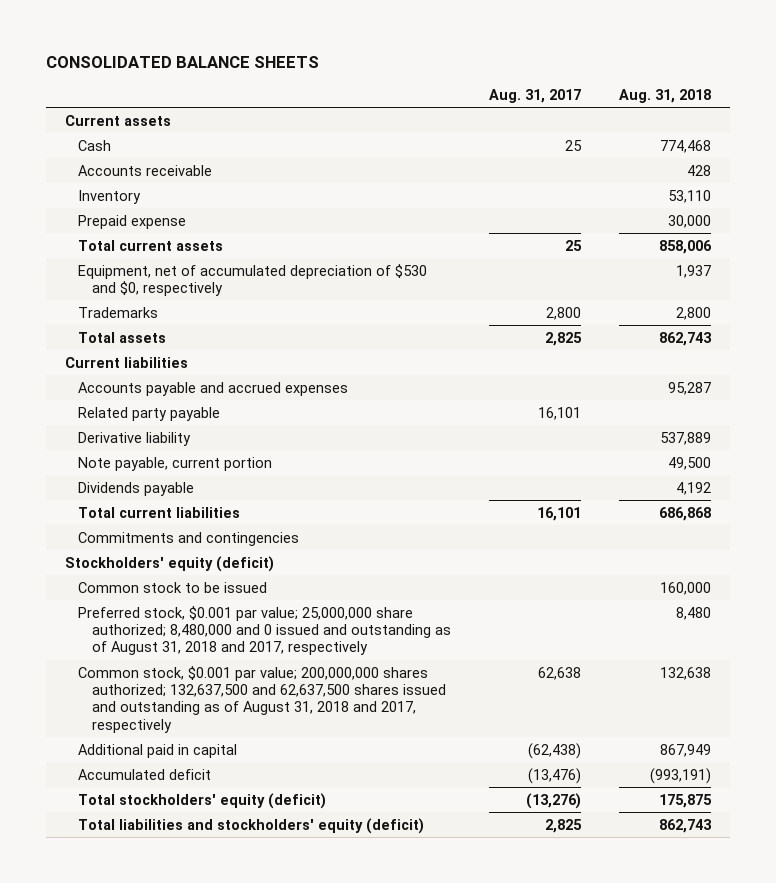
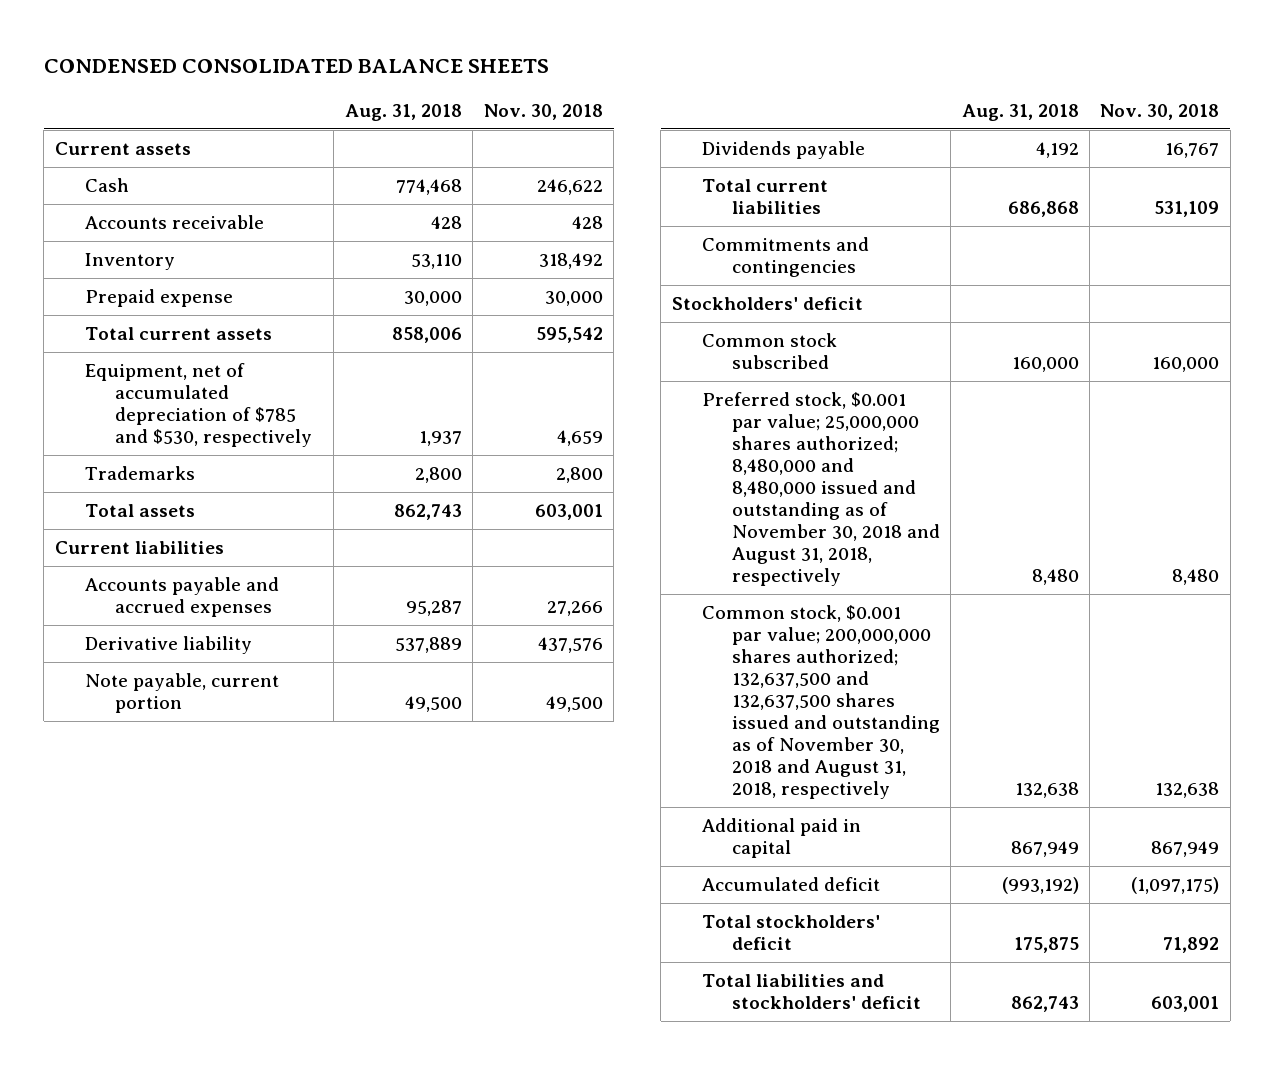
[45,55,319,68] CONSOLIDATED BALANCE SHEETS -> [43,59,549,74] CONDENSED CONSOLIDATED BALANCE SHEETS
[488,88,581,103] Aug. 31, 2017 -> none
none -> [483,103,603,120] Nov. 30, 2018
[78,263,428,296] Equipment, net of accumulated depreciation of $530 and $0, respectively -> [84,362,312,448] Equipment, net of accumulated depreciation of $785 and $530, respectively
[78,406,221,421] Related party payable -> none
[64,555,274,572] Stockholders' equity (deficit) -> [671,296,863,310] Stockholders' deficit
[78,581,268,593] Common stock to be issued -> [701,332,837,369] Common stock subscribed
[78,605,451,656] Preferred stock, $0.001 par value; 25,000,000 share authorized; 8,480,000 and 0 issued and outstanding as of August 31, 2018 and 2017, respectively -> [701,391,940,587] Preferred stock, $0.001 par value; 25,000,000 shares authorized; 8,480,000 and 8,480,000 issued and outstanding as of November 30, 2018 and August 31, 2018, respectively
[78,665,446,733] Common stock, $0.001 par value; 200,000,000 shares authorized; 132,637,500 and 62,637,500 shares issued and outstanding as of August 31, 2018 and 2017, respectively -> [701,604,940,800] Common stock, $0.001 par value; 200,000,000 shares authorized; 132,637,500 and 132,637,500 shares issued and outstanding as of November 30, 2018 and August 31, 2018, respectively
[650,767,712,784] (993,191) -> [1001,876,1079,894] (993,192)
[78,792,327,809] Total stockholders' equity (deficit) -> [701,914,880,950] Total stockholders' deficit
[78,817,425,834] Total liabilities and stockholders' equity (deficit) -> [701,973,921,1009] Total liabilities and stockholders' deficit

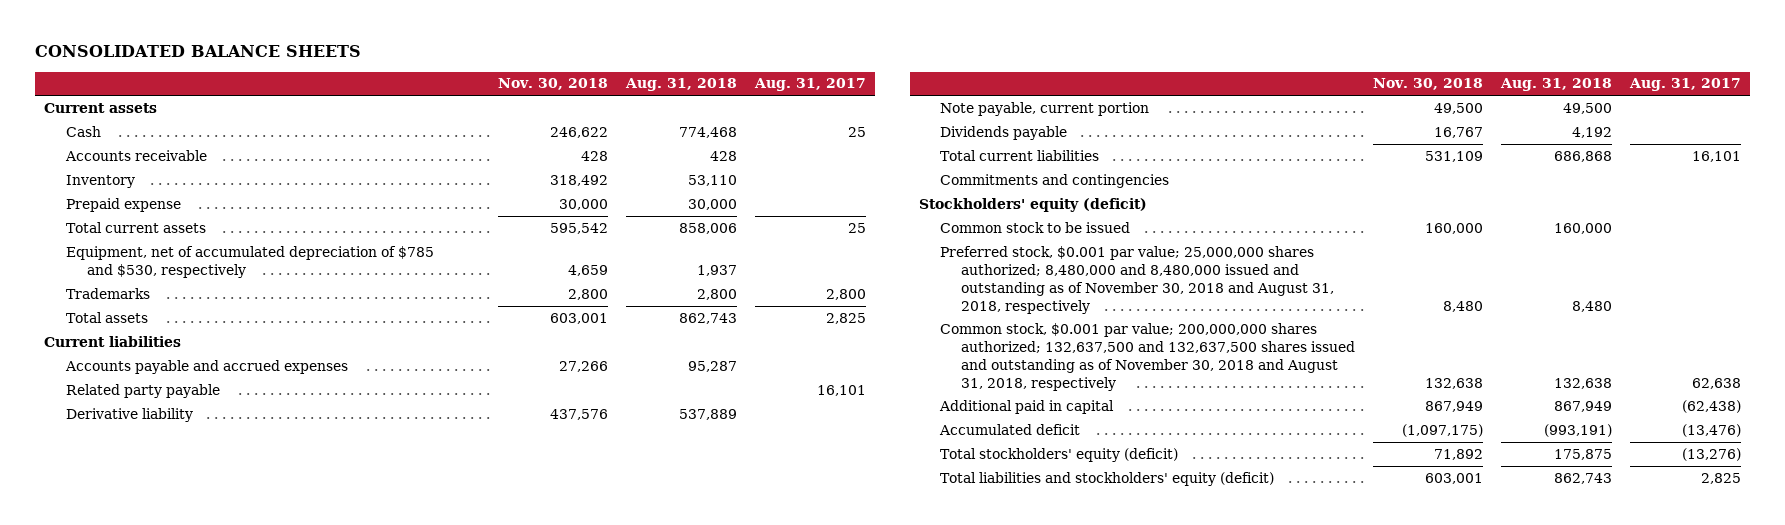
[43,59,549,74] CONDENSED CONSOLIDATED BALANCE SHEETS -> [35,45,362,58] CONSOLIDATED BALANCE SHEETS
none -> [754,78,867,92] Aug. 31, 2017
none -> [65,383,220,398] Related party payable
[671,296,863,310] Stockholders' deficit -> [919,197,1148,212] Stockholders' equity (deficit)
[701,332,837,369] Common stock subscribed -> [940,221,1131,233] Common stock to be issued
[1001,876,1079,894] (993,192) -> [1544,423,1613,437] (993,191)
[701,914,880,950] Total stockholders' deficit -> [940,447,1179,462] Total stockholders' equity (deficit)
[701,973,921,1009] Total liabilities and stockholders' deficit -> [940,471,1275,486] Total liabilities and stockholders' equity (deficit)

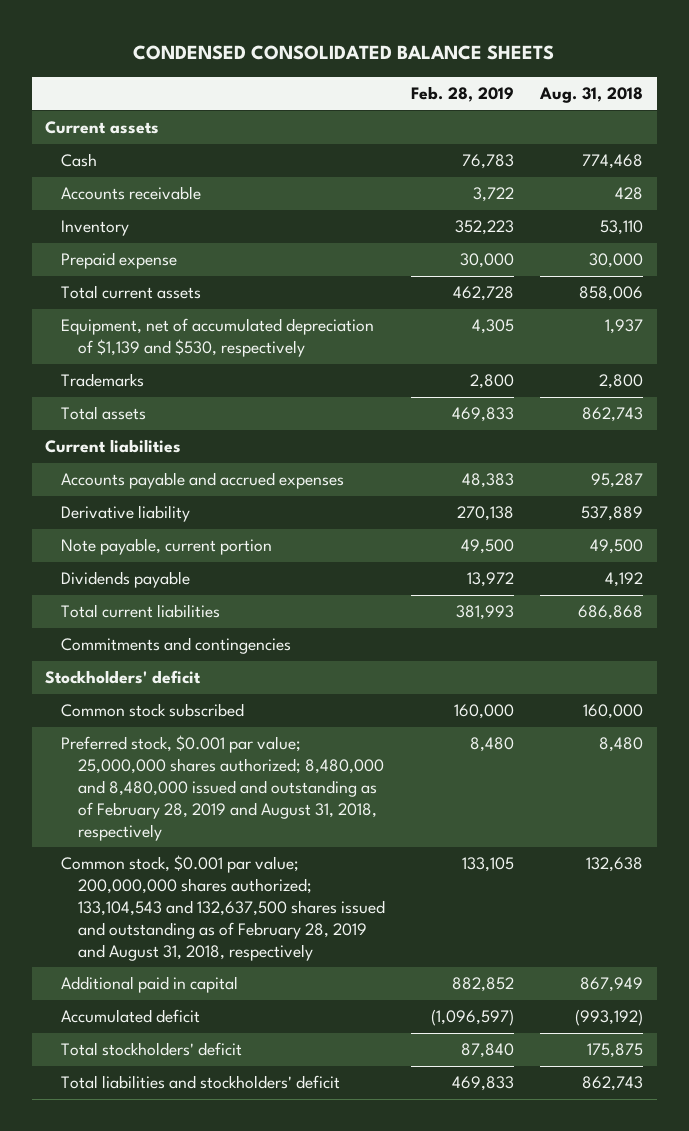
[35,45,362,58] CONSOLIDATED BALANCE SHEETS -> [133,45,555,61] CONDENSED CONSOLIDATED BALANCE SHEETS
[498,78,609,91] Nov. 30, 2018 -> none
[754,78,867,92] Aug. 31, 2017 -> none
none -> [410,86,514,103] Feb. 28, 2019
[65,245,434,278] Equipment, net of accumulated depreciation of $785 and $530, respectively -> [61,318,375,358] Equipment, net of accumulated depreciation of $1,139 and $530, respectively
[65,383,220,398] Related party payable -> none
[919,197,1148,212] Stockholders' equity (deficit) -> [45,670,202,685] Stockholders' deficit
[940,221,1131,233] Common stock to be issued -> [61,703,245,718] Common stock subscribed
[940,245,1335,314] Preferred stock, $0.001 par value; 25,000,000 shares authorized; 8,480,000 and 8,480,000 issued and outstanding as of November 30, 2018 and August 31, 2018, respectively -> [61,735,384,841] Preferred stock, $0.001 par value; 25,000,000 shares authorized; 8,480,000 and 8,480,000 issued and outstanding as of February 28, 2019 and August 31, 2018, respectively
[940,322,1356,391] Common stock, $0.001 par value; 200,000,000 shares authorized; 132,637,500 and 132,637,500 shares issued and outstanding as of November 30, 2018 and August 31, 2018, respectively -> [61,855,385,961] Common stock, $0.001 par value; 200,000,000 shares authorized; 133,104,543 and 132,637,500 shares issued and outstanding as of February 28, 2019 and August 31, 2018, respectively
[1544,423,1613,437] (993,191) -> [575,1009,644,1027] (993,192)
[940,447,1179,462] Total stockholders' equity (deficit) -> [61,1042,243,1057] Total stockholders' deficit
[940,471,1275,486] Total liabilities and stockholders' equity (deficit) -> [61,1075,341,1090] Total liabilities and stockholders' deficit

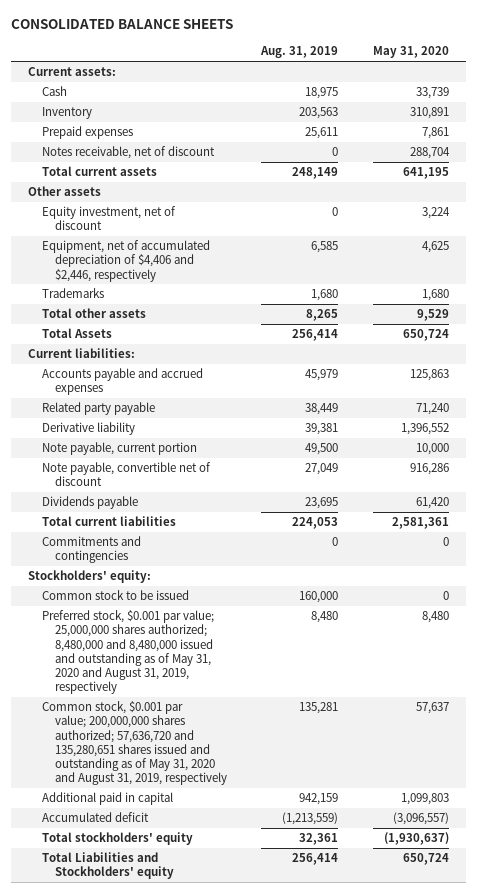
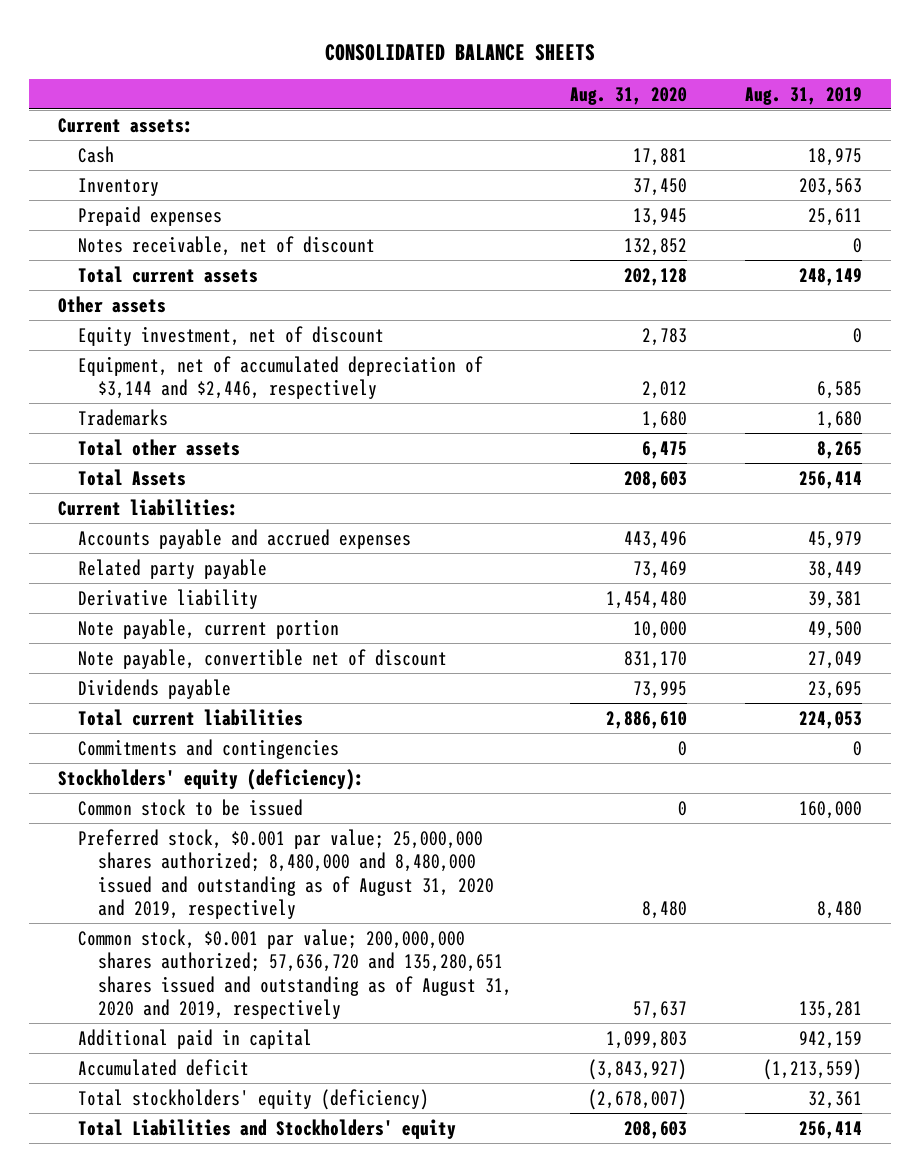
[372,46,449,59] May 31, 2020 -> none
none -> [569,86,687,105] Aug. 31, 2020
[41,240,210,282] Equipment, net of accumulated depreciation of $4,406 and $2,446, respectively -> [78,355,484,400] Equipment, net of accumulated depreciation of $3,144 and $2,446, respectively
[28,570,152,584] Stockholders' equity: -> [58,768,365,790] Stockholders' equity (deficiency):
[41,610,214,695] Preferred stock, $0.001 par value; 25,000,000 shares authorized; 8,480,000 and 8,480,000 issued and outstanding as of May 31, 2020 and August 31, 2019, respectively -> [78,828,494,920] Preferred stock, $0.001 par value; 25,000,000 shares authorized; 8,480,000 and 8,480,000 issued and outstanding as of August 31, 2020 and 2019, respectively
[41,701,227,786] Common stock, $0.001 par value; 200,000,000 shares authorized; 57,636,720 and 135,280,651 shares issued and outstanding as of May 31, 2020 and August 31, 2019, respectively -> [78,928,512,1020] Common stock, $0.001 par value; 200,000,000 shares authorized; 57,636,720 and 135,280,651 shares issued and outstanding as of August 31, 2020 and 2019, respectively
[41,832,193,846] Total stockholders' equity -> [78,1088,430,1110] Total stockholders' equity (deficiency)

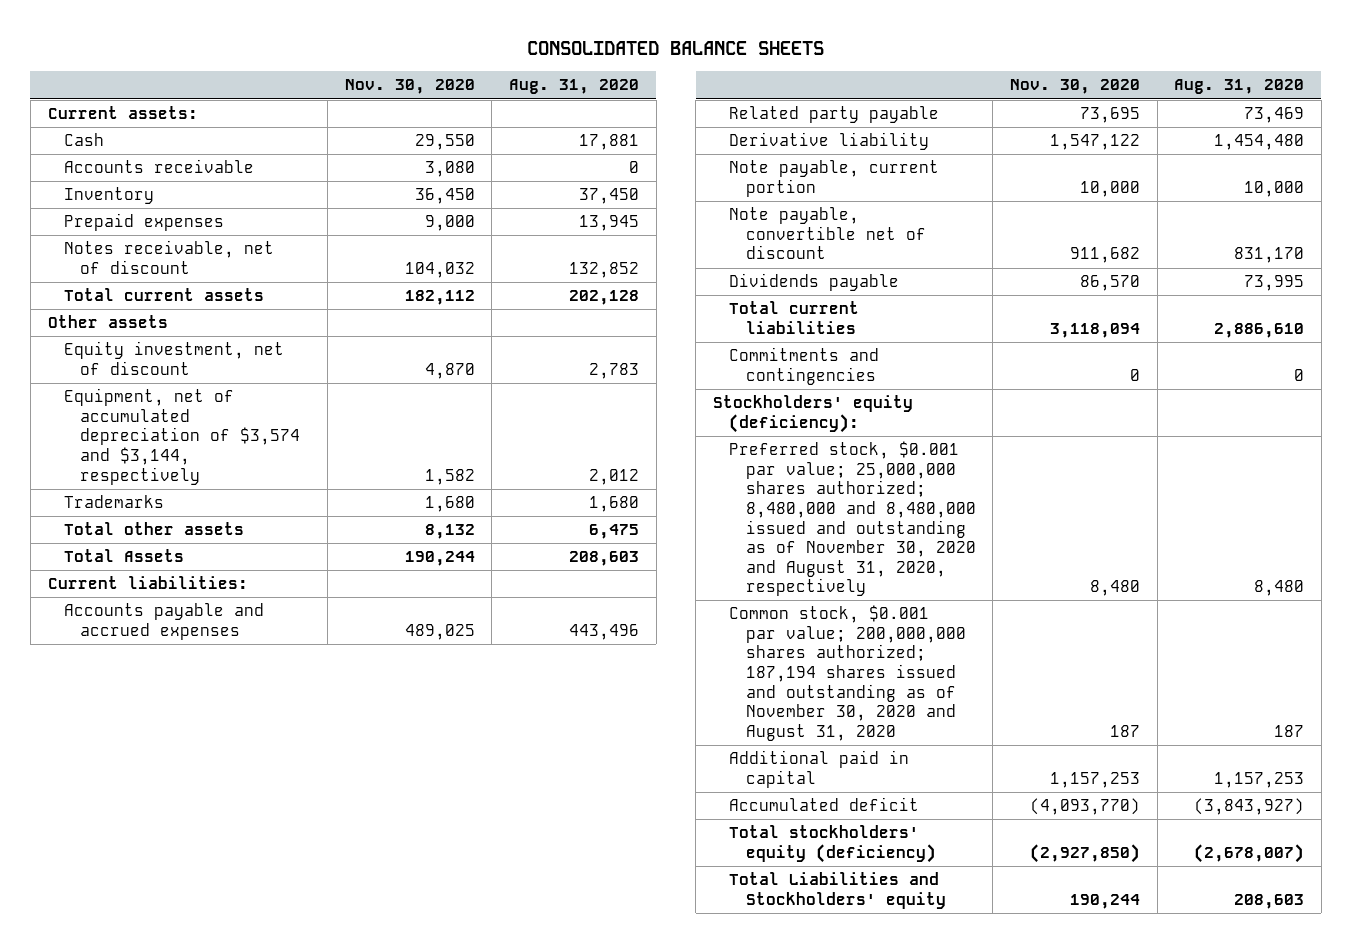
[744,86,862,105] Aug. 31, 2019 -> none
none -> [344,79,475,95] Nov. 30, 2020
none -> [63,159,254,174] Accounts receivable
[78,355,484,400] Equipment, net of accumulated depreciation of $3,144 and $2,446, respectively -> [63,388,301,485] Equipment, net of accumulated depreciation of $3,574 and $3,144, respectively
[78,798,304,816] Common stock to be issued -> none
[78,828,494,920] Preferred stock, $0.001 par value; 25,000,000 shares authorized; 8,480,000 and 8,480,000 issued and outstanding as of August 31, 2020 and 2019, respectively -> [729,441,976,597] Preferred stock, $0.001 par value; 25,000,000 shares authorized; 8,480,000 and 8,480,000 issued and outstanding as of November 30, 2020 and August 31, 2020, respectively
[78,928,512,1020] Common stock, $0.001 par value; 200,000,000 shares authorized; 57,636,720 and 135,280,651 shares issued and outstanding as of August 31, 2020 and 2019, respectively -> [729,605,966,741] Common stock, $0.001 par value; 200,000,000 shares authorized; 187,194 shares issued and outstanding as of November 30, 2020 and August 31, 2020
[632,1001,687,1020] 57,637 -> [1274,724,1305,737] 187
[605,1030,687,1049] 1,099,803 -> [1214,771,1305,788] 1,157,253

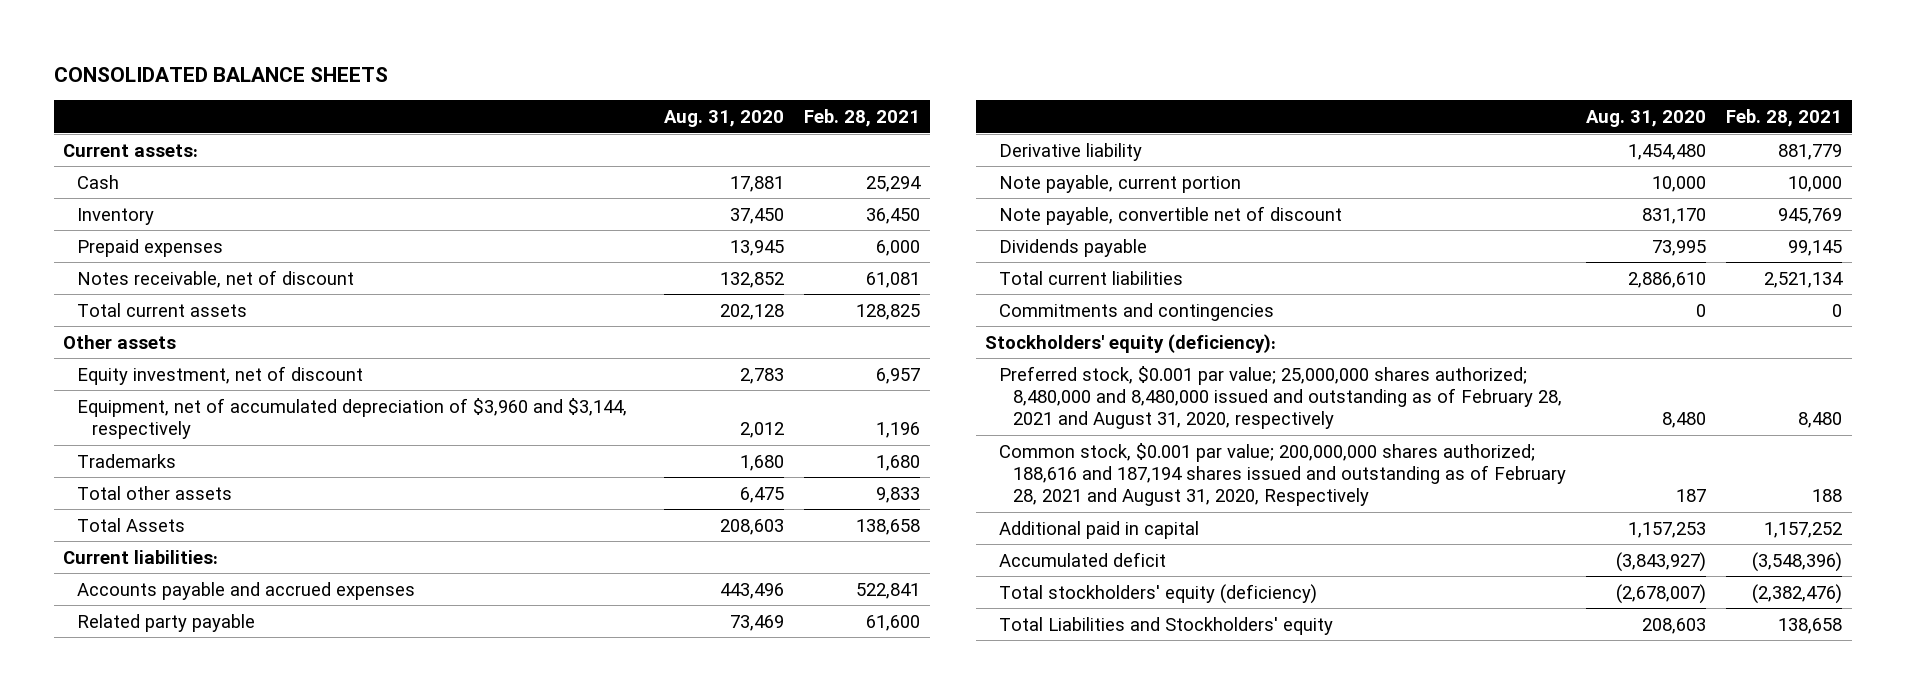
[344,79,475,95] Nov. 30, 2020 -> none
none -> [803,109,920,128] Feb. 28, 2021
[63,159,254,174] Accounts receivable -> none
[63,388,301,485] Equipment, net of accumulated depreciation of $3,574 and $3,144, respectively -> [77,397,628,439] Equipment, net of accumulated depreciation of $3,960 and $3,144, respectively
[729,441,976,597] Preferred stock, $0.001 par value; 25,000,000 shares authorized; 8,480,000 and 8,480,000 issued and outstanding as of November 30, 2020 and August 31, 2020, respectively -> [999,365,1563,430] Preferred stock, $0.001 par value; 25,000,000 shares authorized; 8,480,000 and 8,480,000 issued and outstanding as of February 28, 2021 and August 31, 2020, respectively
[729,605,966,741] Common stock, $0.001 par value; 200,000,000 shares authorized; 187,194 shares issued and outstanding as of November 30, 2020 and August 31, 2020 -> [999,442,1567,507] Common stock, $0.001 par value; 200,000,000 shares authorized; 188,616 and 187,194 shares issued and outstanding as of February 28, 2021 and August 31, 2020, Respectively

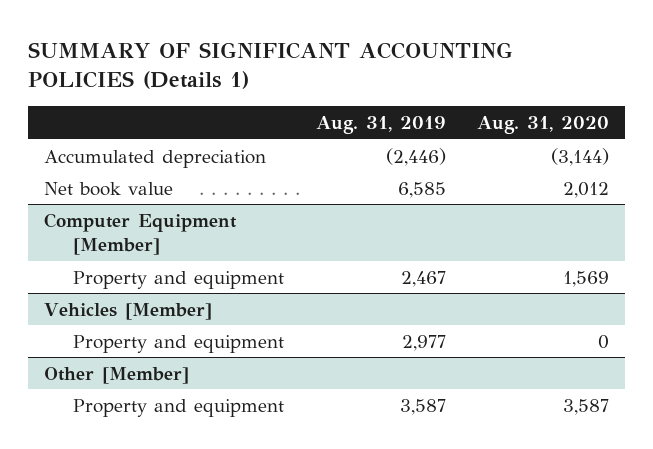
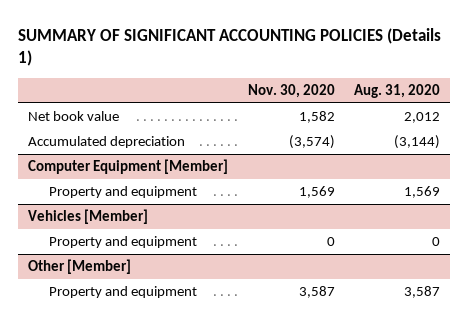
[315,116,446,135] Aug. 31, 2019 -> none
none -> [247,83,335,98] Nov. 30, 2020
[43,149,266,168] Accumulated depreciation -> [27,136,185,149] Accumulated depreciation

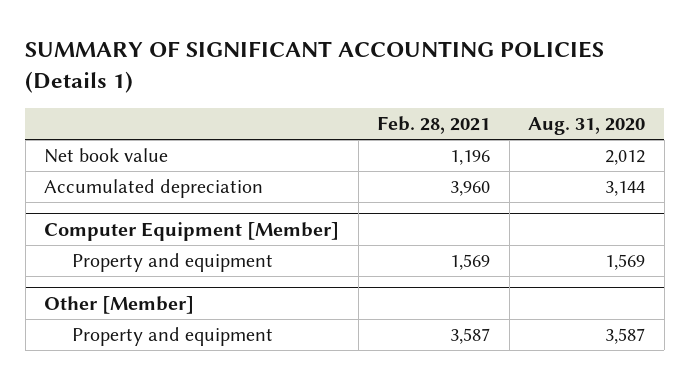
[247,83,335,98] Nov. 30, 2020 -> none
none -> [377,116,491,135] Feb. 28, 2021
[394,135,441,150] (3,144) -> [605,181,646,197] 3,144
[27,209,148,225] Vehicles [Member] -> none
[48,236,197,249] Property and equipment -> none

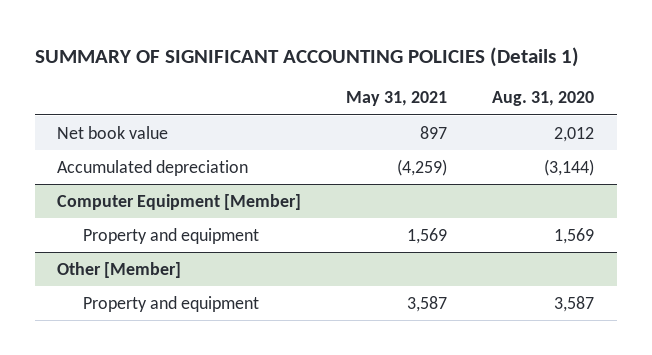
[377,116,491,135] Feb. 28, 2021 -> none
none -> [346,91,448,107] May 31, 2021
[605,181,646,197] 3,144 -> [544,158,595,176] (3,144)

